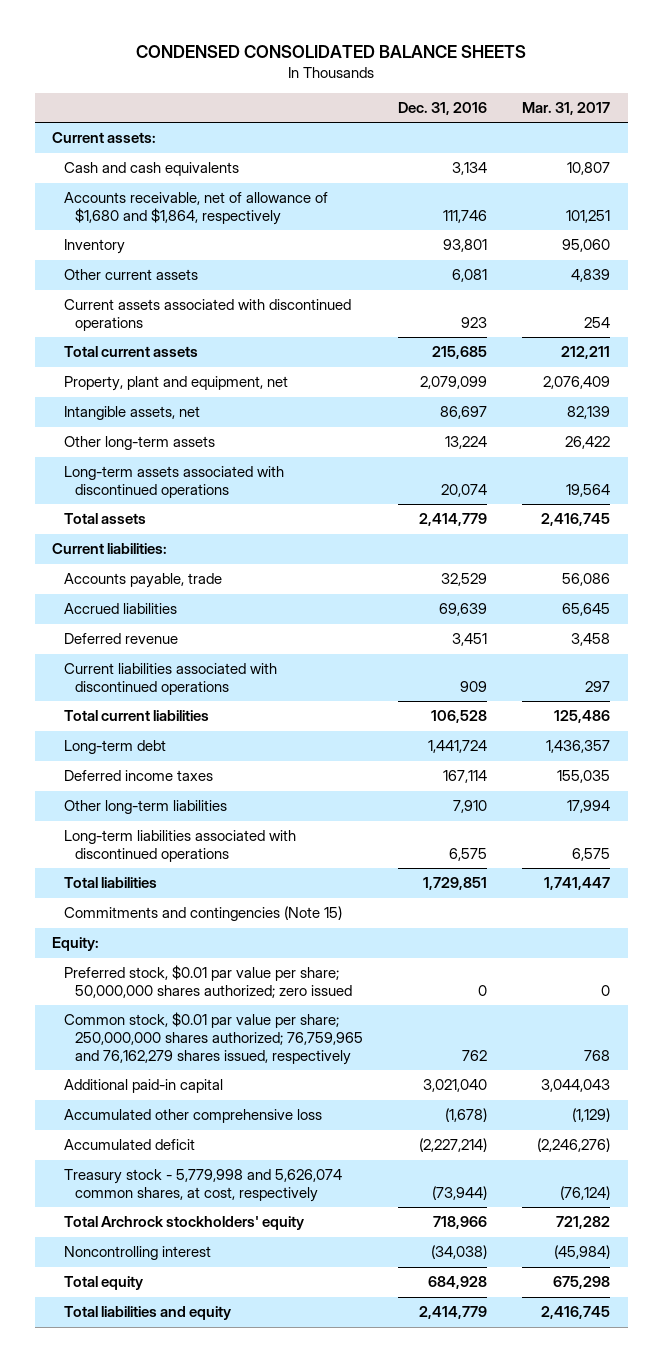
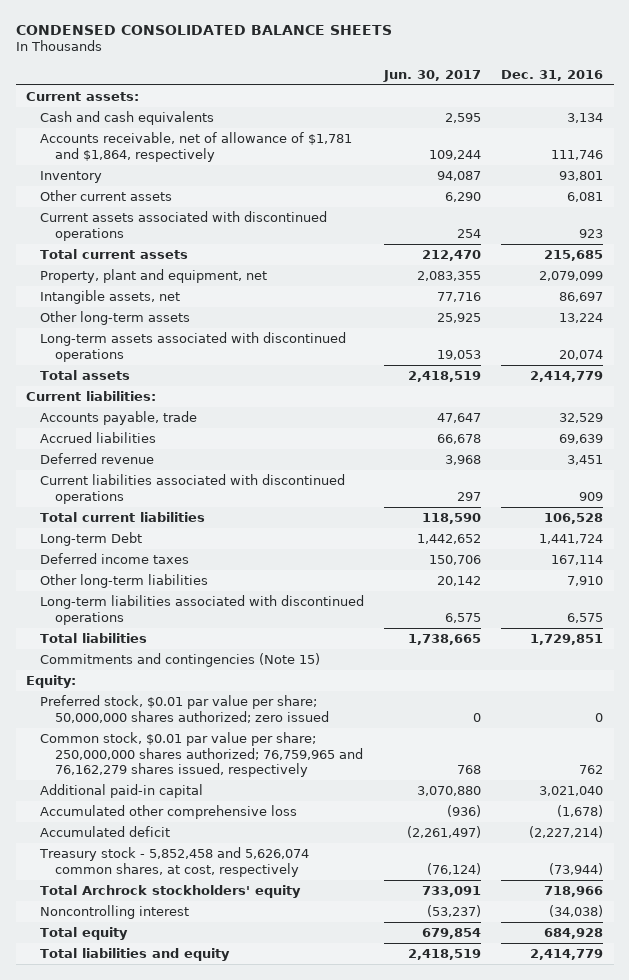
[522,101,611,115] Mar. 31, 2017 -> none
none -> [383,69,482,82] Jun. 30, 2017
[63,192,328,225] Accounts receivable, net of allowance of $1,680 and $1,864, respectively -> [40,132,353,162] Accounts receivable, net of allowance of $1,781 and $1,864, respectively
[63,740,166,755] Long-term debt -> [40,532,143,547] Long-term Debt
[63,1169,342,1202] Treasury stock - 5,779,998 and 5,626,074 common shares, at cost, respectively -> [39,847,310,877] Treasury stock - 5,852,458 and 5,626,074 common shares, at cost, respectively

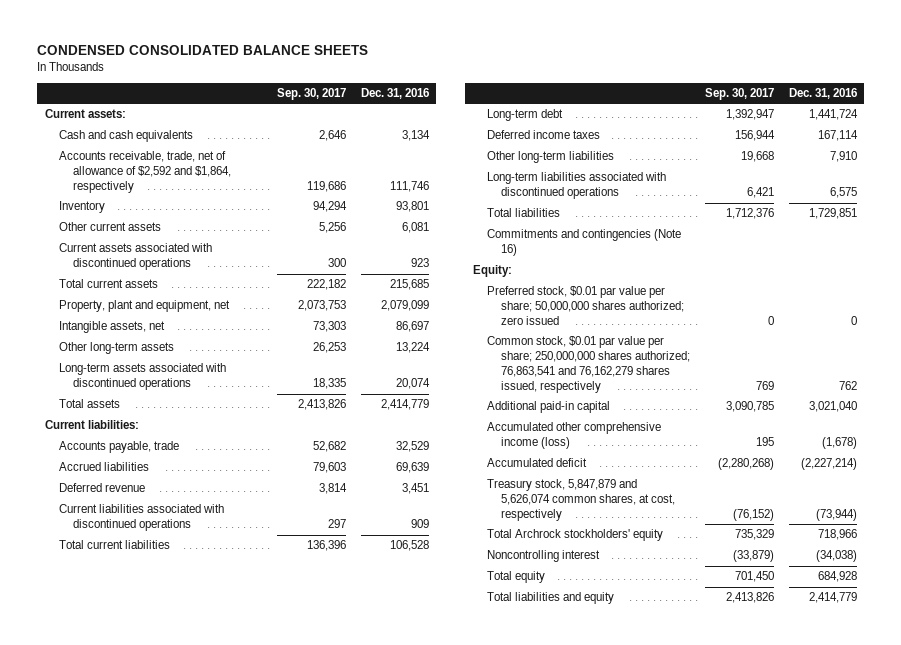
[383,69,482,82] Jun. 30, 2017 -> none
none -> [276,88,346,101] Sep. 30, 2017
[40,132,353,162] Accounts receivable, net of allowance of $1,781 and $1,864, respectively -> [58,151,232,193] Accounts receivable, trade, net of allowance of $2,592 and $1,864, respectively
[40,532,143,547] Long-term Debt -> [486,109,563,122] Long-term debt
[40,653,321,668] Commitments and contingencies (Note 15) -> [486,229,681,257] Commitments and contingencies (Note 16)
[40,732,364,778] Common stock, $0.01 par value per share; 250,000,000 shares authorized; 76,759,965 and 76,162,279 shares issued, respectively -> [486,336,691,393] Common stock, $0.01 par value per share; 250,000,000 shares authorized; 76,863,541 and 76,162,279 shares issued, respectively
[40,805,298,820] Accumulated other comprehensive loss -> [486,422,661,450] Accumulated other comprehensive income (loss)
[39,847,310,877] Treasury stock - 5,852,458 and 5,626,074 common shares, at cost, respectively -> [486,479,676,521] Treasury stock, 5,847,879 and 5,626,074 common shares, at cost, respectively

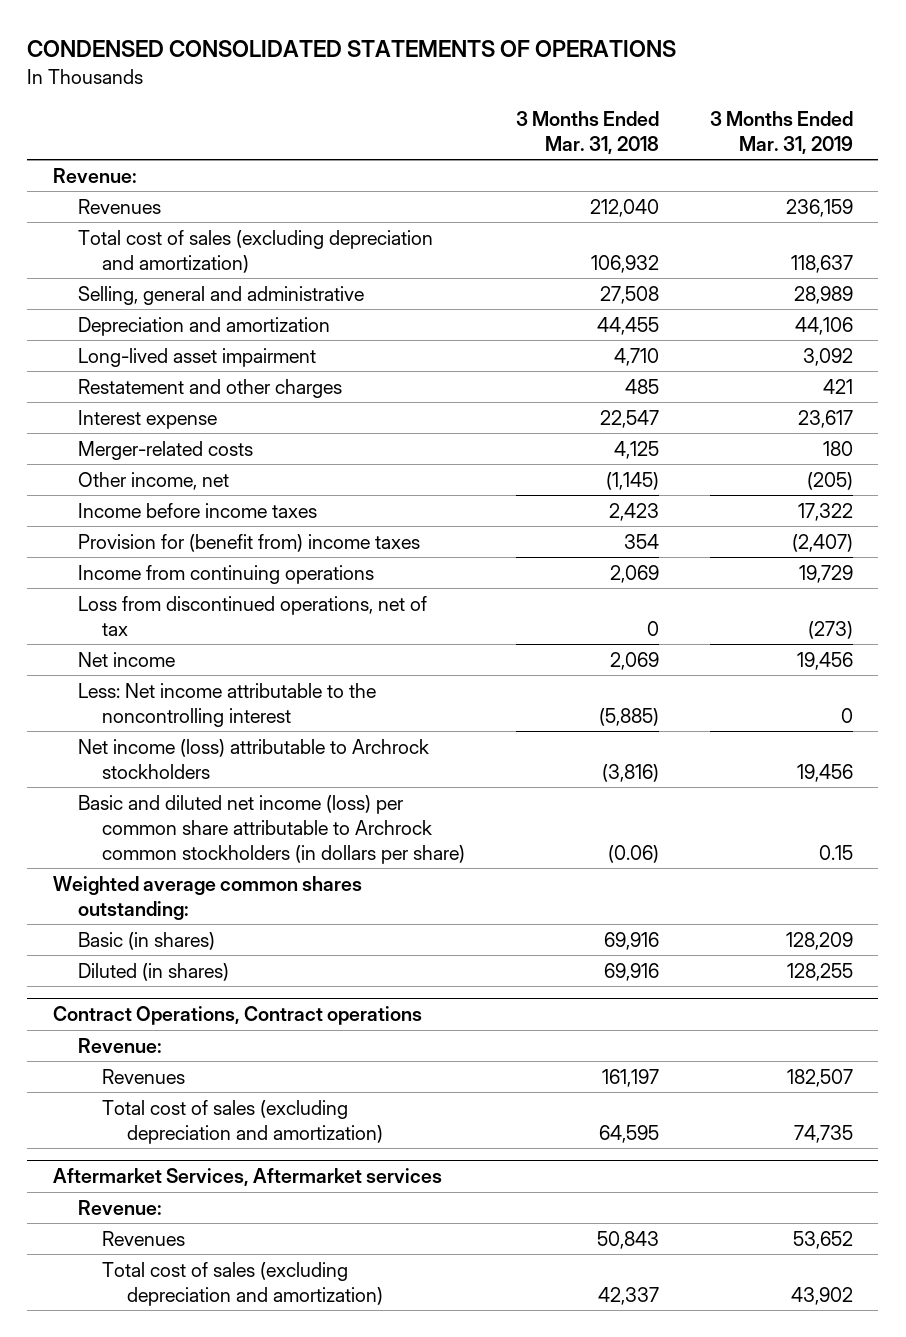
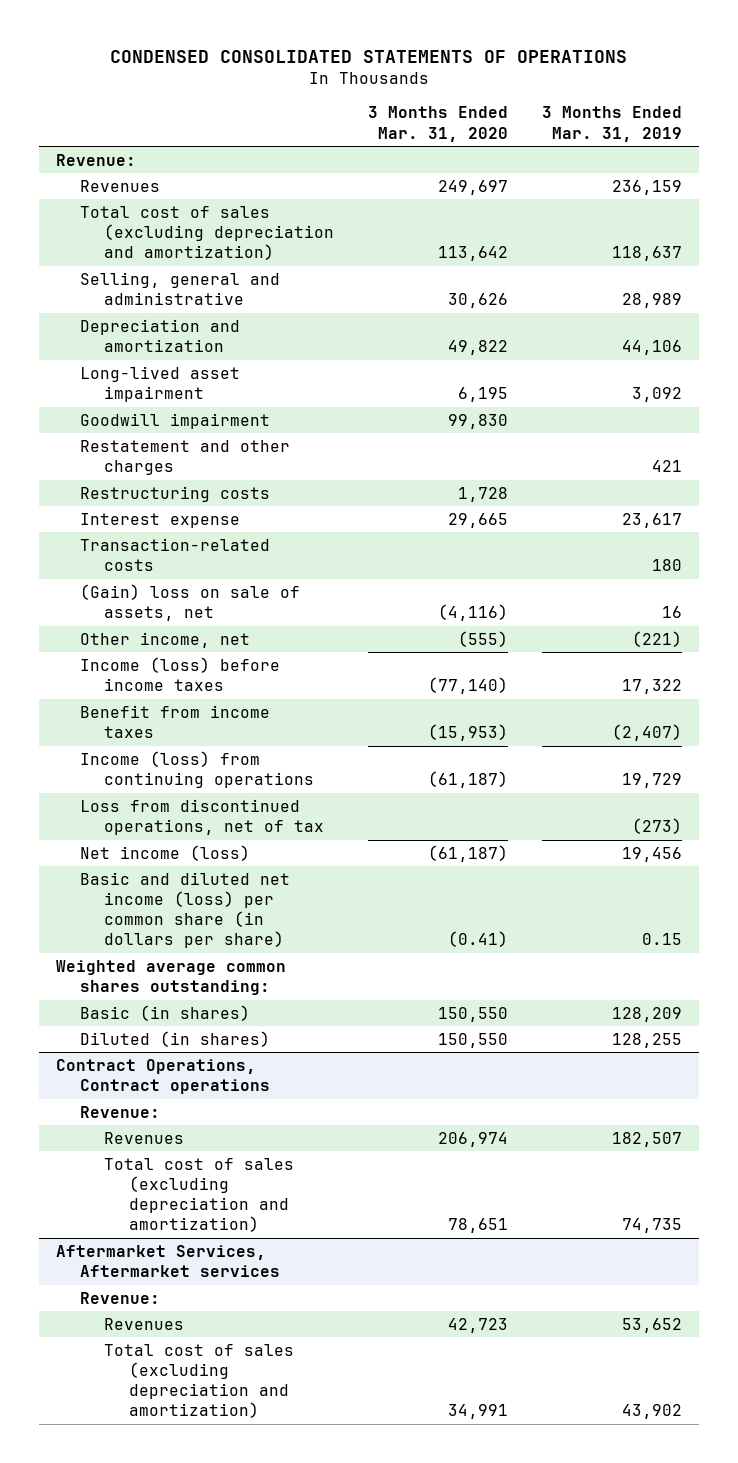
[516,110,660,155] 3 Months Ended Mar. 31, 2018 -> none
none -> [368,106,509,142] 3 Months Ended Mar. 31, 2020
none -> [80,412,271,429] Goodwill impairment
none -> [80,485,271,502] Restructuring costs
[77,440,253,460] Merger-related costs -> [80,537,271,572] Transaction-related costs
none -> [80,583,301,622] (Gain) loss on sale of assets, net
[806,471,853,490] (205) -> [631,630,682,647] (221)
[77,502,317,518] Income before income taxes -> [80,656,281,692] Income (loss) before income taxes
[77,533,420,552] Provision for (benefit from) income taxes -> [80,704,271,739] Benefit from income taxes
[77,564,374,584] Income from continuing operations -> [80,750,315,789] Income (loss) from continuing operations
[77,651,175,667] Net income -> none
[77,682,376,727] Less: Net income attributable to the noncontrolling interest -> none
[77,738,429,779] Net income (loss) attributable to Archrock stockholders -> [80,844,251,861] Net income (loss)
[77,794,466,864] Basic and diluted net income (loss) per common share attributable to Archrock common stockholders (in dollars per share) -> [80,871,291,949] Basic and diluted net income (loss) per common share (in dollars per share)

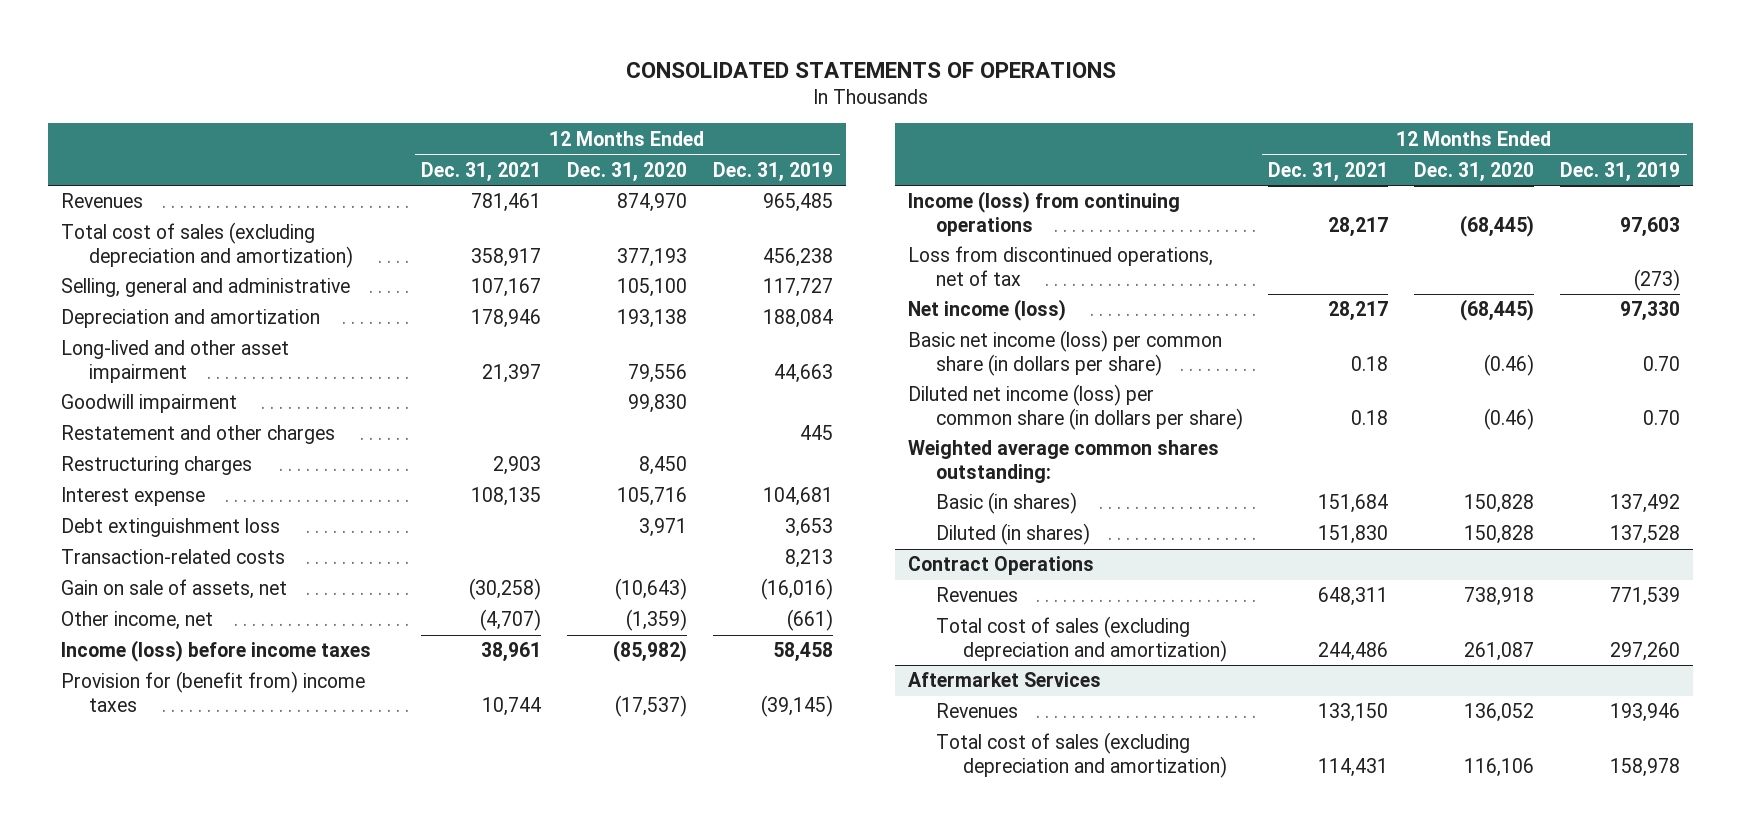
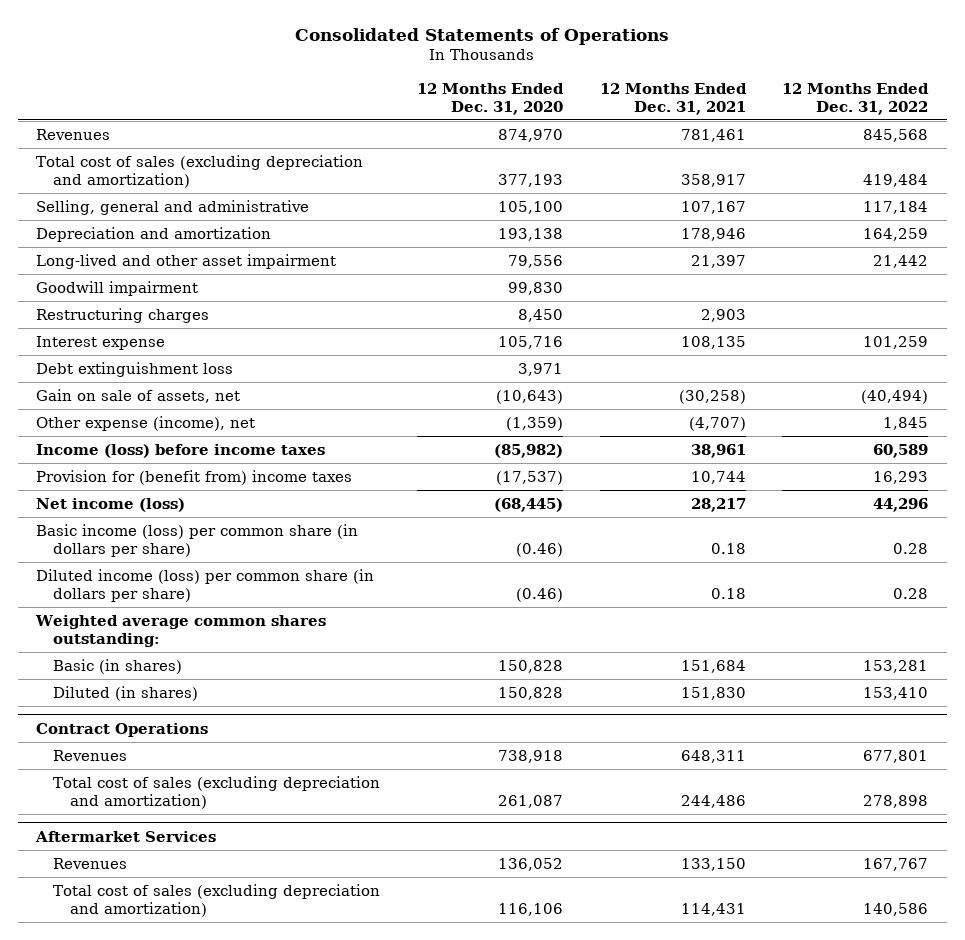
[625,61,1116,78] CONSOLIDATED STATEMENTS OF OPERATIONS -> [295,27,670,45] Consolidated Statements of Operations
[713,161,834,182] Dec. 31, 2019 -> none
none -> [782,83,930,115] 12 Months Ended Dec. 31, 2022
[60,425,335,445] Restatement and other charges -> none
[60,549,285,565] Transaction-related costs -> none
[60,611,213,631] Other income, net -> [36,416,256,432] Other expense (income), net
[907,191,1180,236] Income (loss) from continuing operations -> none
[907,246,1213,286] Loss from discontinued operations, net of tax -> none
[907,330,1222,376] Basic net income (loss) per common share (in dollars per share) -> [36,524,359,557] Basic income (loss) per common share (in dollars per share)
[907,384,1243,430] Diluted net income (loss) per common share (in dollars per share) -> [36,569,375,602] Diluted income (loss) per common share (in dollars per share)

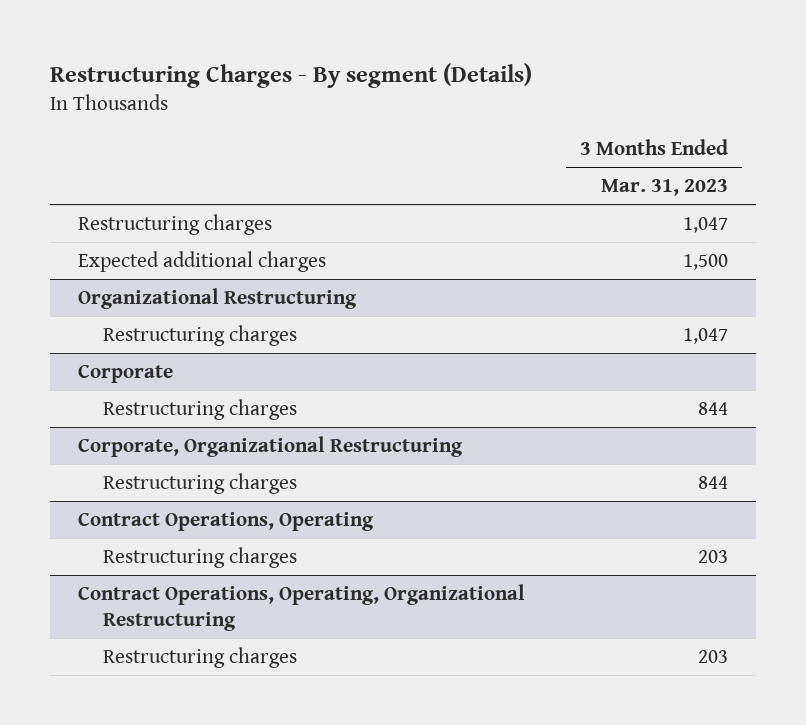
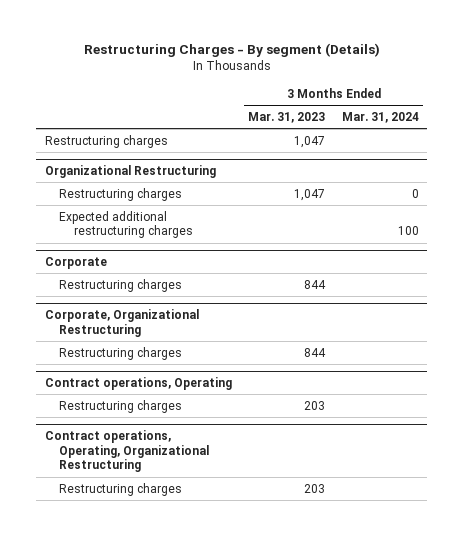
none -> [341,111,419,123] Mar. 31, 2024
[77,250,326,272] Expected additional charges -> none
none -> [59,210,193,239] Expected additional restructuring charges
[77,511,374,531] Contract Operations, Operating -> [44,376,232,390] Contract operations, Operating
[77,583,525,631] Contract Operations, Operating, Organizational Restructuring -> [44,429,210,473] Contract operations, Operating, Organizational Restructuring

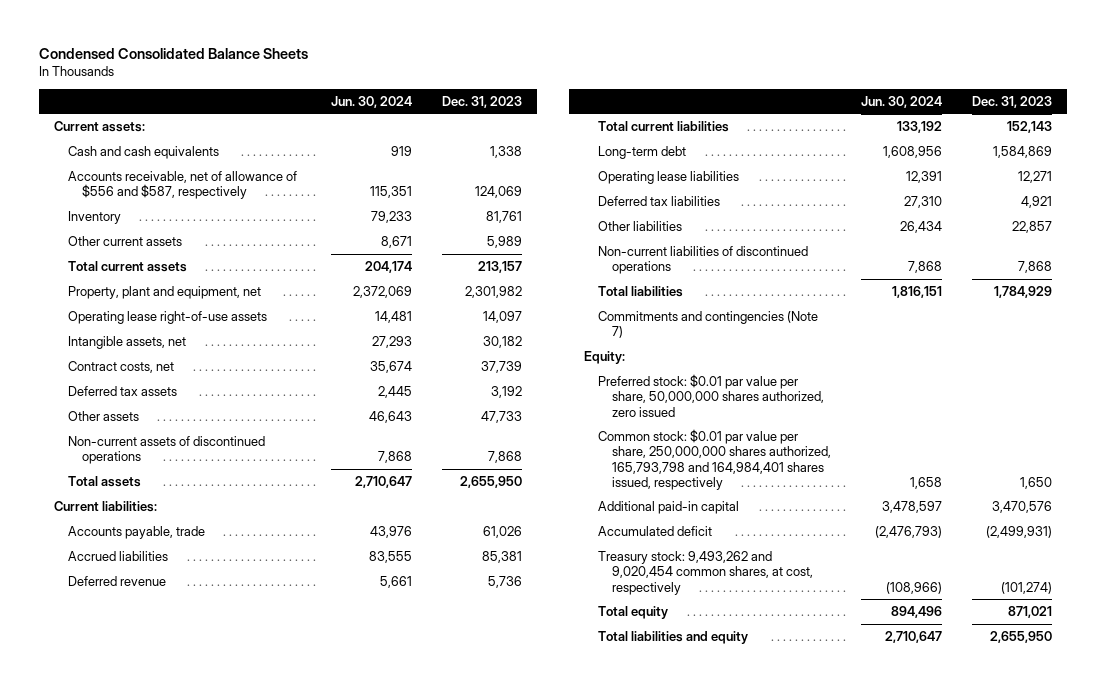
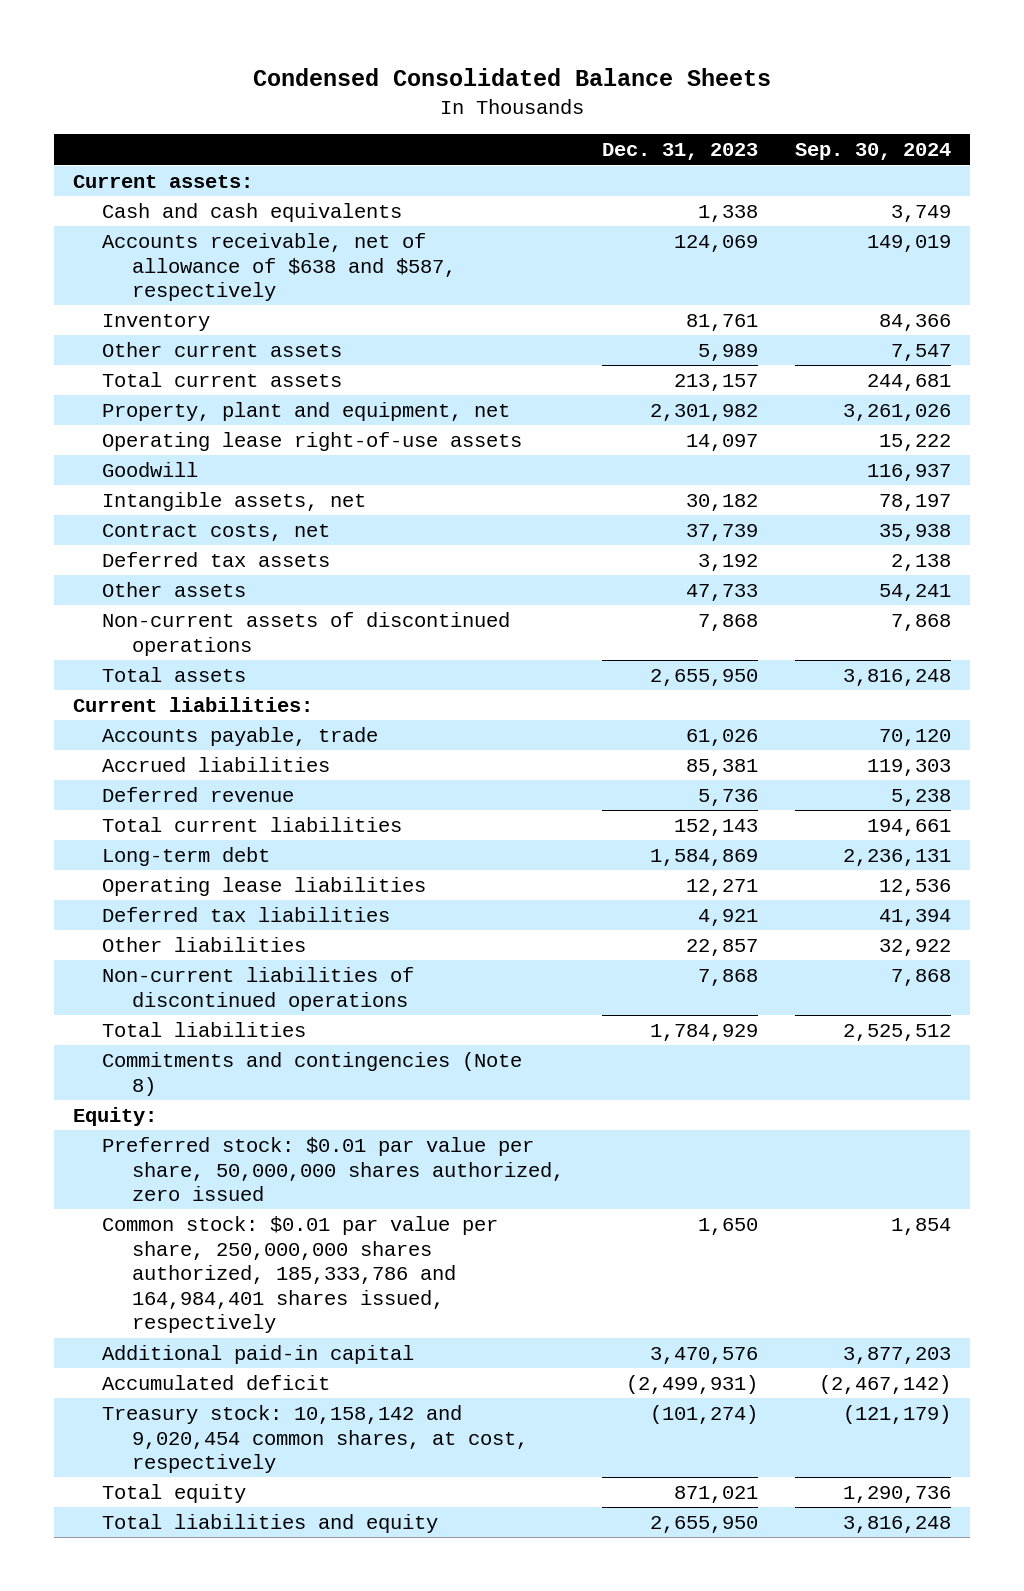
[331,95,413,108] Jun. 30, 2024 -> none
none -> [795,143,952,161] Sep. 30, 2024
[68,170,298,200] Accounts receivable, net of allowance of $556 and $587, respectively -> [102,233,457,302] Accounts receivable, net of allowance of $638 and $587, respectively
none -> [102,462,199,478] Goodwill
[597,310,818,339] Commitments and contingencies (Note 7) -> [102,1052,523,1096] Commitments and contingencies (Note 8)
[597,428,832,490] Common stock: $0.01 par value per share, 250,000,000 shares authorized, 165,793,798 and 164,984,401 shares issued, respectively -> [102,1216,499,1334] Common stock: $0.01 par value per share, 250,000,000 shares authorized, 185,333,786 and 164,984,401 shares issued, respectively
[597,550,814,595] Treasury stock: 9,493,262 and 9,020,454 common shares, at cost, respectively -> [102,1405,529,1474] Treasury stock: 10,158,142 and 9,020,454 common shares, at cost, respectively

